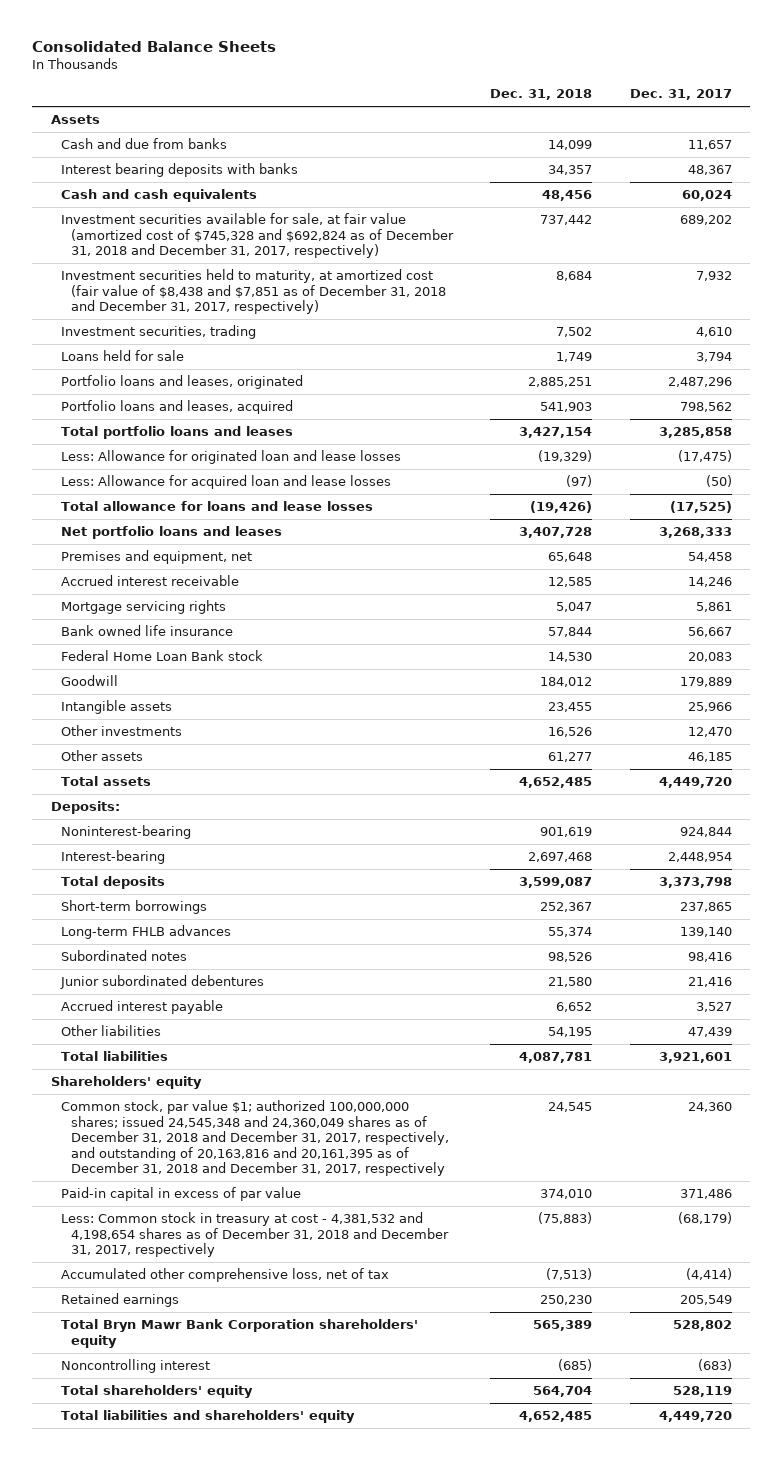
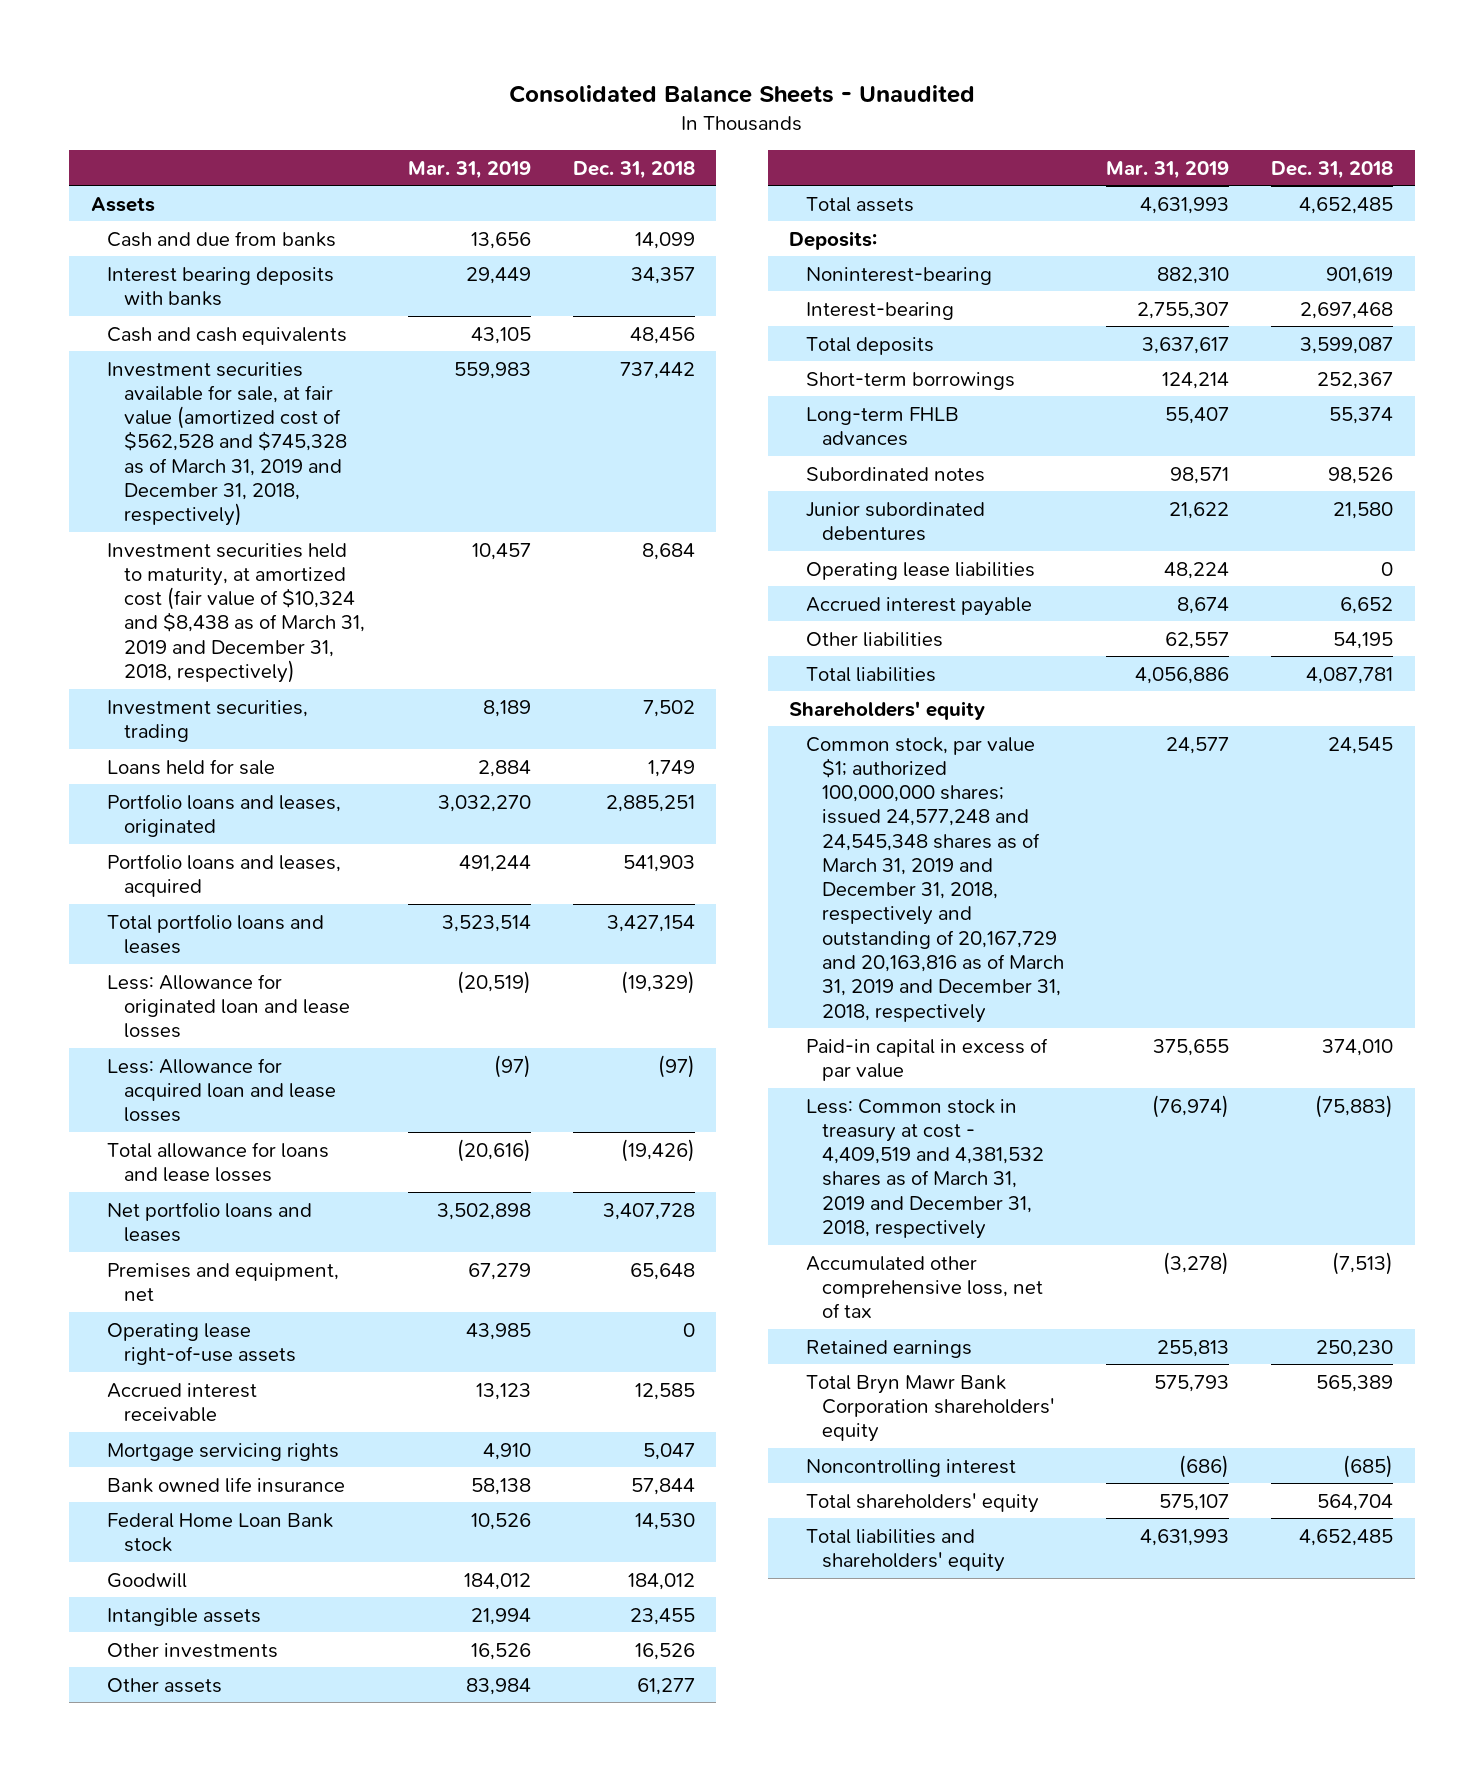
[32,40,277,52] Consolidated Balance Sheets -> [509,84,976,103] Consolidated Balance Sheets - Unaudited
[629,89,732,101] Dec. 31, 2017 -> none
none -> [407,160,531,179] Mar. 31, 2019
[60,213,455,259] Investment securities available for sale, at fair value (amortized cost of $745,328 and $692,824 as of December 31, 2018 and December 31, 2017, respectively) -> [107,361,347,527] Investment securities available for sale, at fair value (amortized cost of $562,528 and $745,328 as of March 31, 2019 and December 31, 2018, respectively)
[60,269,447,315] Investment securities held to maturity, at amortized cost (fair value of $8,438 and $7,851 as of December 31, 2018 and December 31, 2017, respectively) -> [107,542,365,683] Investment securities held to maturity, at amortized cost (fair value of $10,324 and $8,438 as of March 31, 2019 and December 31, 2018, respectively)
none -> [107,1322,296,1365] Operating lease right-of-use assets
none -> [805,561,1035,580] Operating lease liabilities
[60,1100,450,1177] Common stock, par value $1; authorized 100,000,000 shares; issued 24,545,348 and 24,360,049 shares as of December 31, 2018 and December 31, 2017, respectively, and outstanding of 20,163,816 and 20,161,395 as of December 31, 2018 and December 31, 2017, respectively -> [805,736,1065,1023] Common stock, par value $1; authorized 100,000,000 shares; issued 24,577,248 and 24,545,348 shares as of March 31, 2019 and December 31, 2018, respectively and outstanding of 20,167,729 and 20,163,816 as of March 31, 2019 and December 31, 2018, respectively
[60,1212,450,1258] Less: Common stock in treasury at cost - 4,381,532 and 4,198,654 shares as of December 31, 2018 and December 31, 2017, respectively -> [805,1098,1045,1239] Less: Common stock in treasury at cost - 4,409,519 and 4,381,532 shares as of March 31, 2019 and December 31, 2018, respectively

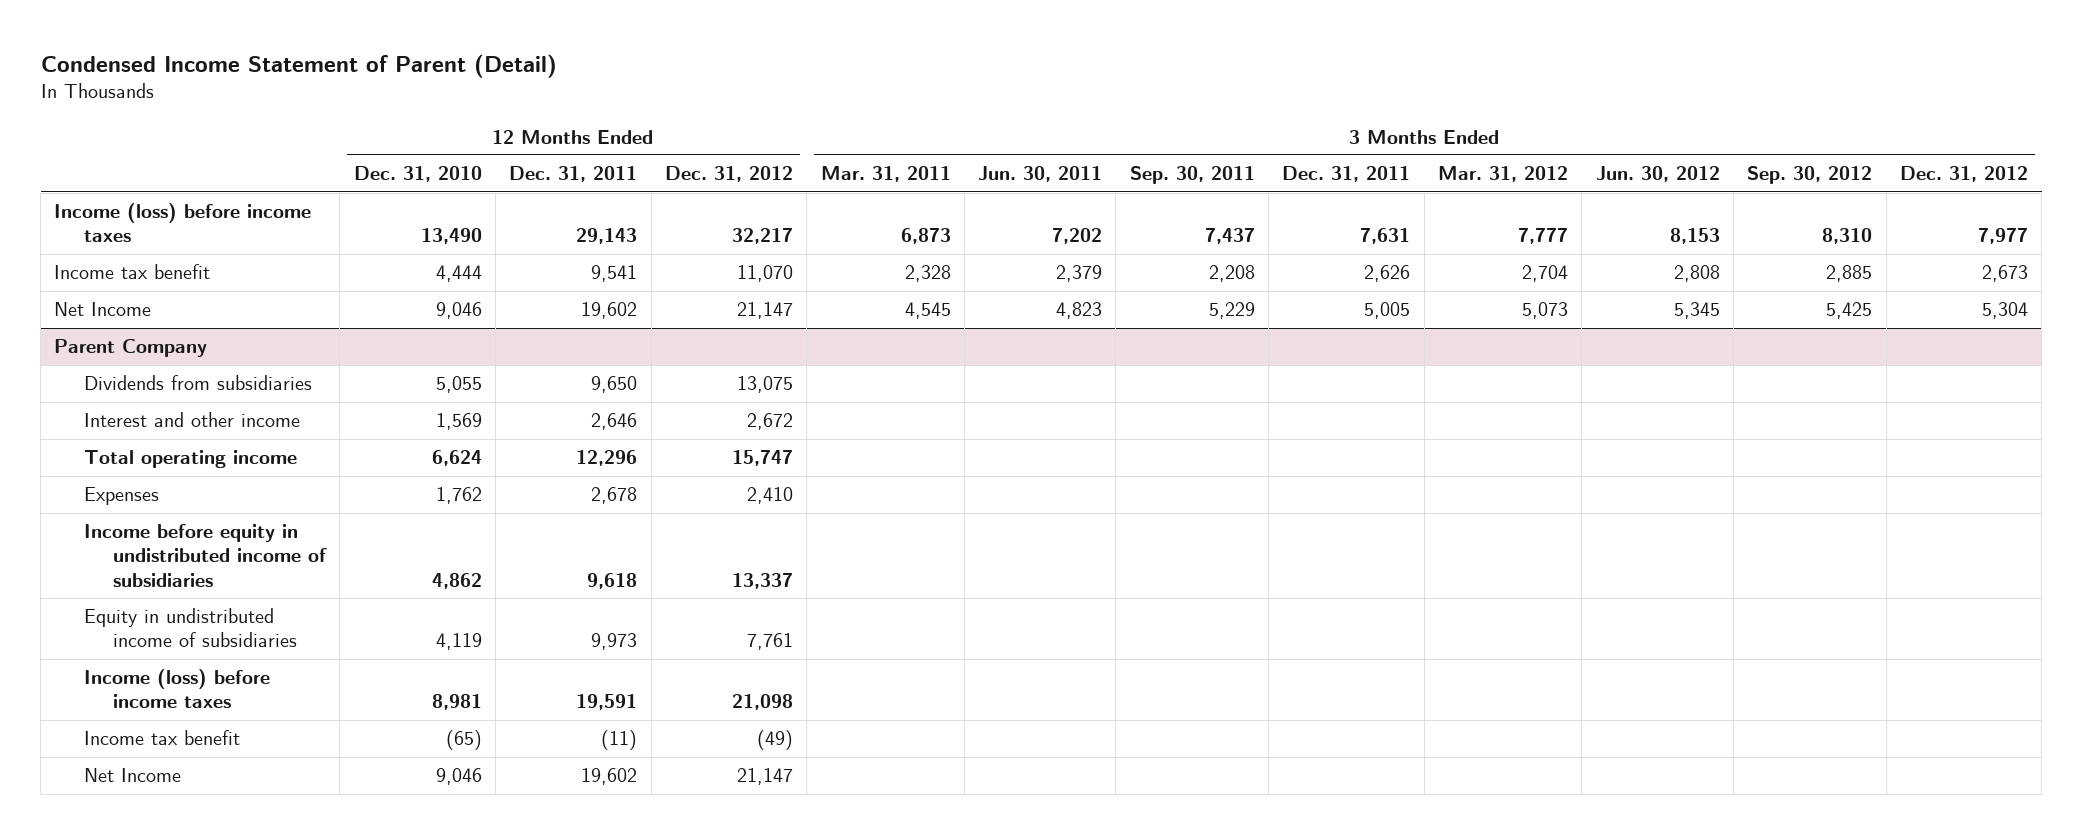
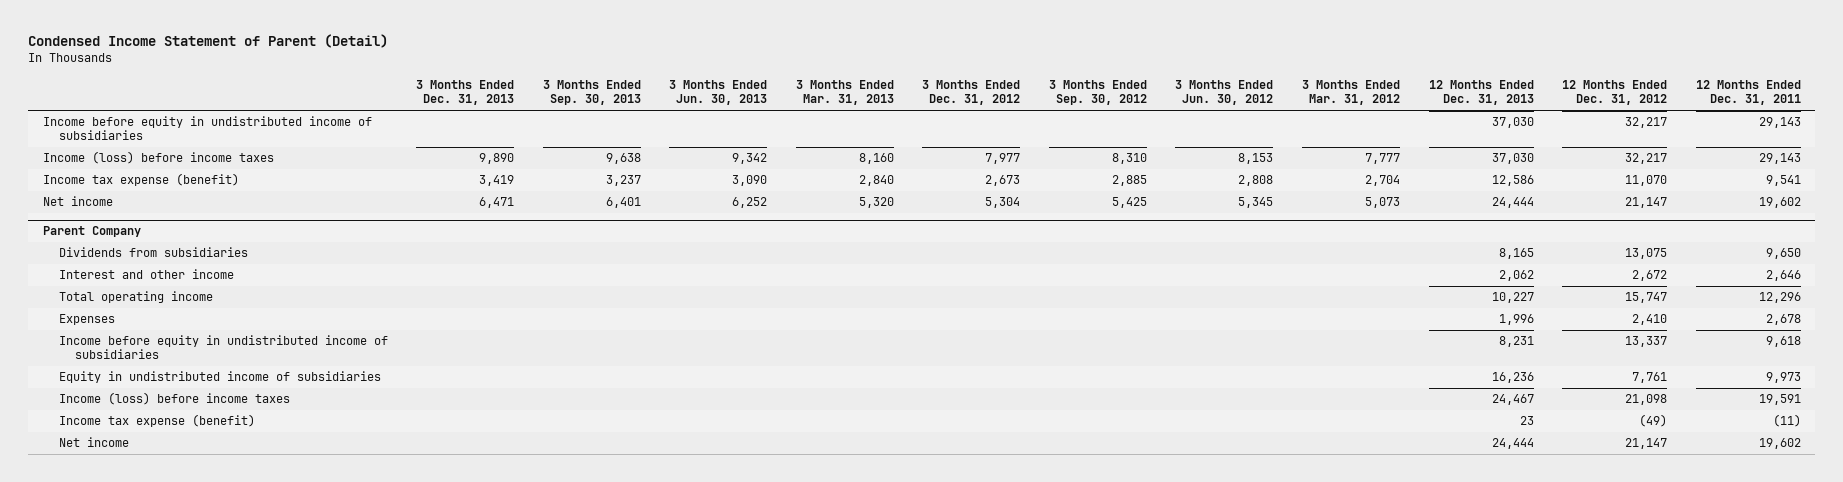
[353,166,482,183] Dec. 31, 2010 -> none
[820,166,951,183] Mar. 31, 2011 -> none
[978,166,1103,183] Jun. 30, 2011 -> none
[1129,166,1255,185] Sep. 30, 2011 -> none
[1282,166,1411,183] Dec. 31, 2011 -> none
none -> [416,80,515,106] 3 Months Ended Dec. 31, 2013
none -> [542,80,641,106] 3 Months Ended Sep. 30, 2013
none -> [669,80,768,106] 3 Months Ended Jun. 30, 2013
none -> [795,80,894,106] 3 Months Ended Mar. 31, 2013
none -> [1428,80,1534,106] 12 Months Ended Dec. 31, 2013
none -> [42,116,372,141] Income before equity in undistributed income of subsidiaries
[54,264,211,280] Income tax benefit -> [42,173,239,187] Income tax expense (benefit)
[54,302,152,317] Net Income -> [42,196,113,207] Net income
[83,730,240,746] Income tax benefit -> [58,414,255,428] Income tax expense (benefit)
[83,768,181,783] Net Income -> [58,437,129,448] Net income

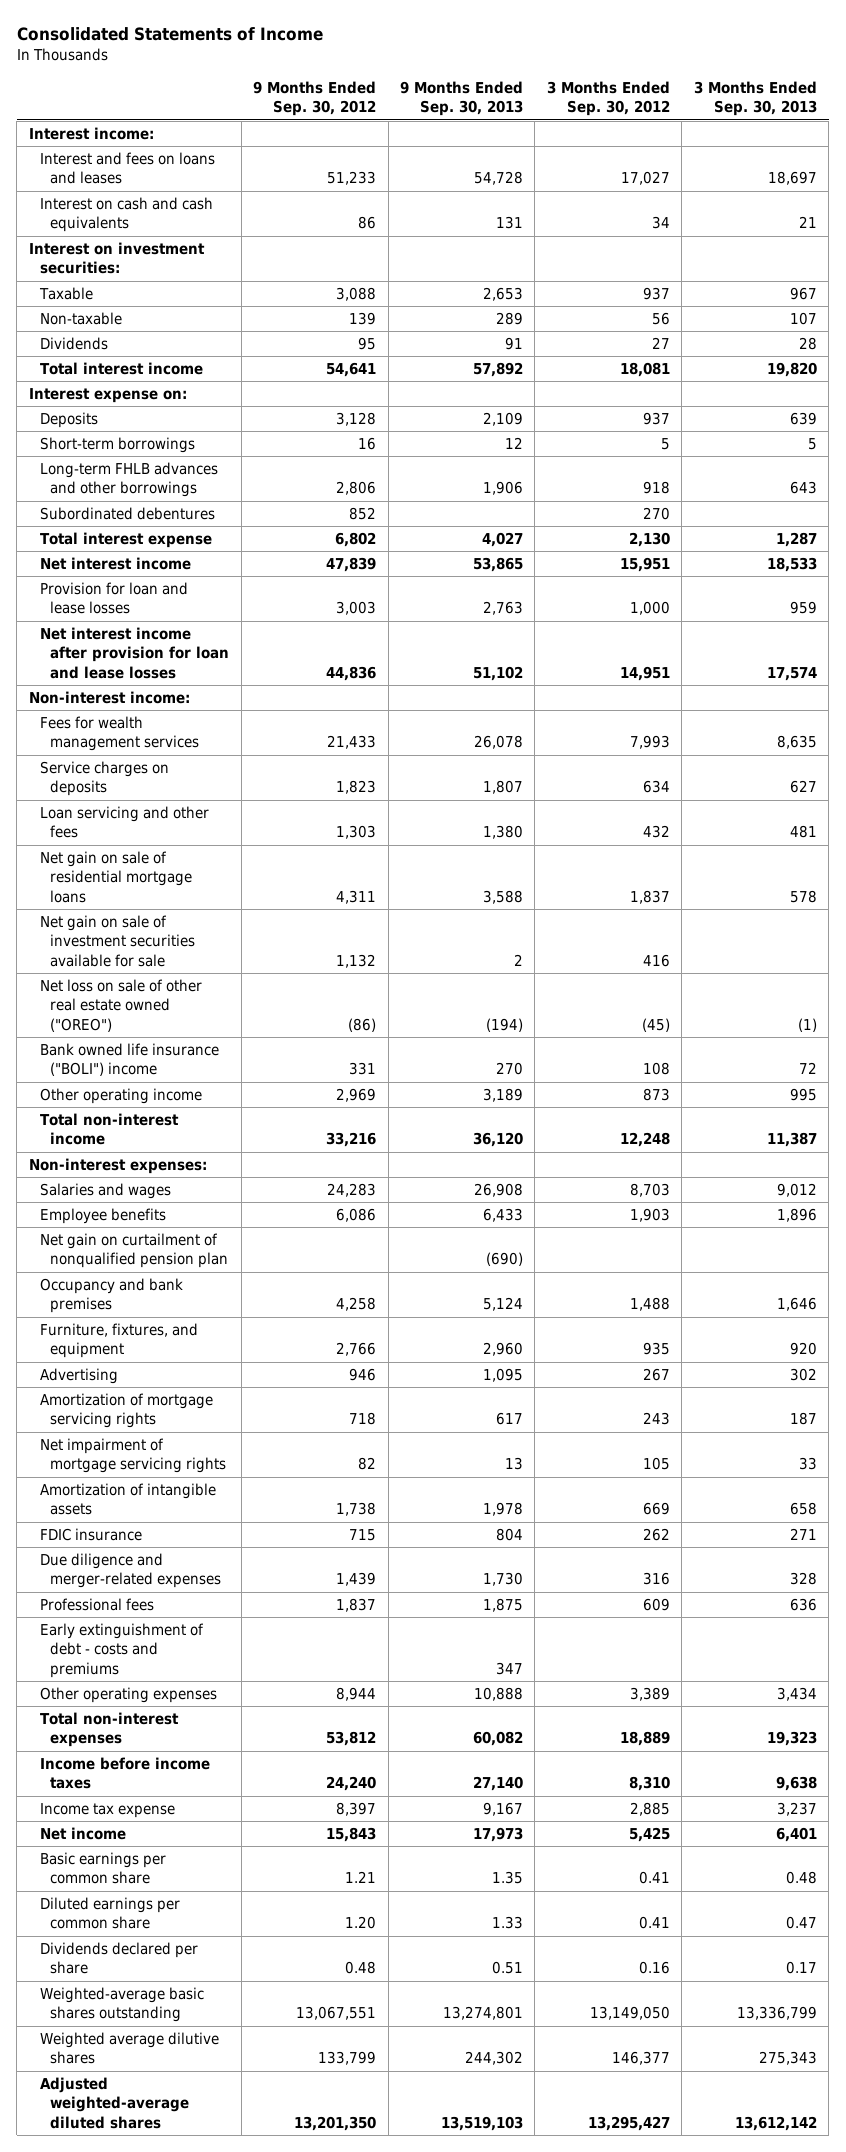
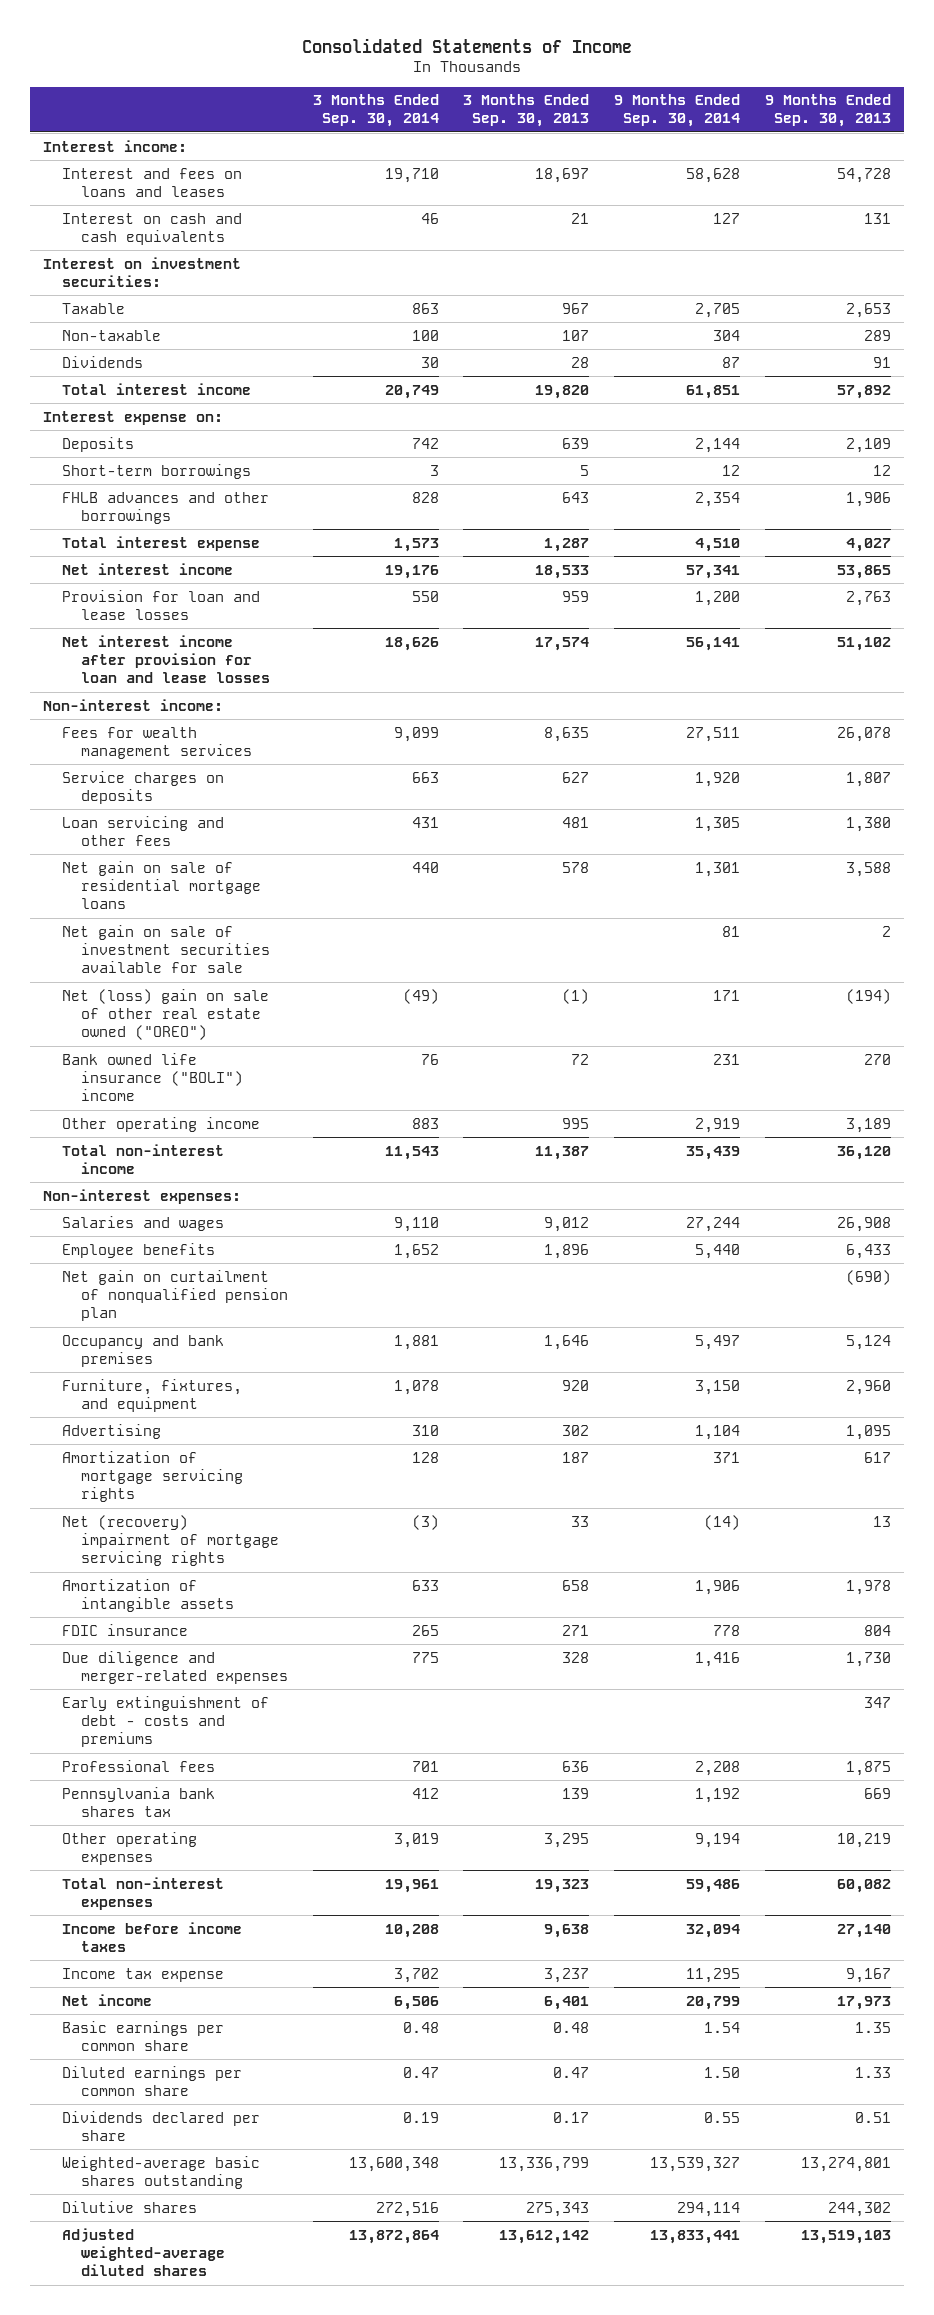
[253,81,377,117] 9 Months Ended Sep. 30, 2012 -> none
[546,81,670,117] 3 Months Ended Sep. 30, 2012 -> none
none -> [312,94,439,128] 3 Months Ended Sep. 30, 2014
none -> [614,94,741,128] 9 Months Ended Sep. 30, 2014
[39,507,215,521] Subordinated debentures -> none
[39,462,218,498] Long-term FHLB advances and other borrowings -> [61,491,269,524] FHLB advances and other borrowings
[39,979,202,1032] Net loss on sale of other real estate owned ("OREO") -> [61,988,269,1041] Net (loss) gain on sale of other real estate owned ("OREO")
[39,1438,227,1474] Net impairment of mortgage servicing rights -> [61,1514,279,1567] Net (recovery) impairment of mortgage servicing rights
[39,1598,154,1612] Professional fees -> [61,1759,215,1772] Professional fees
none -> [61,1786,215,1817] Pennsylvania bank shares tax
[474,1687,524,1702] 10,888 -> [837,1832,892,1848] 10,219
[776,1687,817,1702] 3,434 -> [544,1832,590,1848] 3,295
[39,2032,219,2065] Weighted average dilutive shares -> [61,2200,197,2213] Dilutive shares

